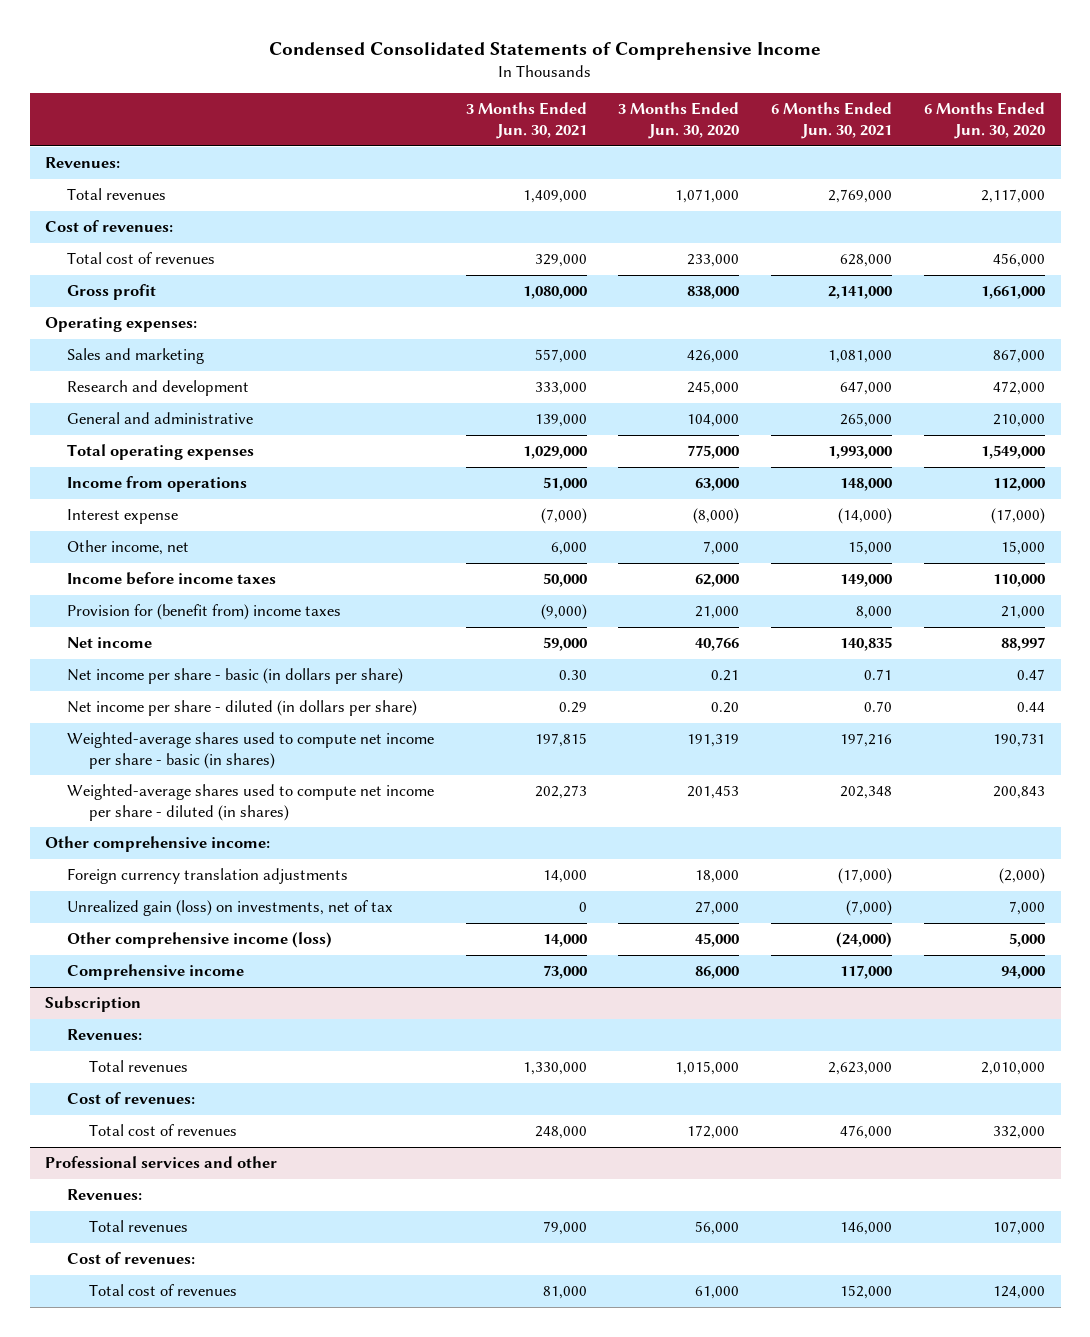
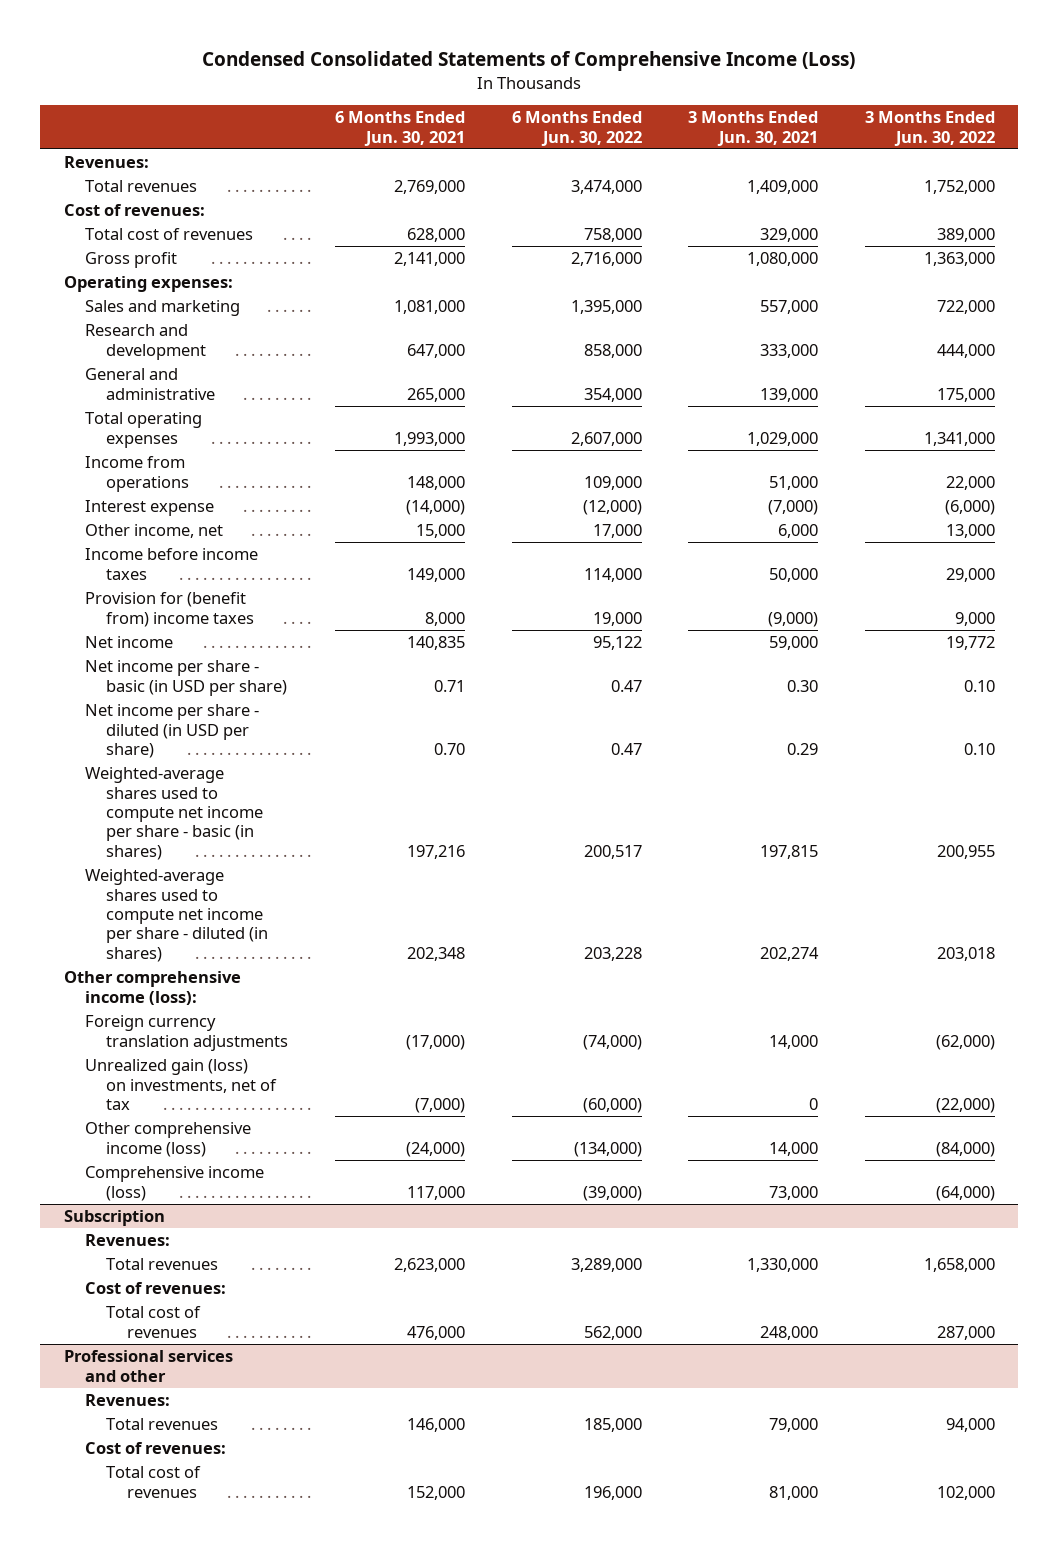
[269,41,822,60] Condensed Consolidated Statements of Comprehensive Income -> [202,51,856,72] Condensed Consolidated Statements of Comprehensive Income (Loss)
[618,102,740,140] 3 Months Ended Jun. 30, 2020 -> none
[923,102,1045,140] 6 Months Ended Jun. 30, 2020 -> none
none -> [511,111,642,146] 6 Months Ended Jun. 30, 2022
none -> [864,111,995,146] 3 Months Ended Jun. 30, 2022
[67,668,404,685] Net income per share - basic (in dollars per share) -> [84,660,288,696] Net income per share - basic (in USD per share)
[67,700,418,717] Net income per share - diluted (in dollars per share) -> [84,704,259,758] Net income per share - diluted (in USD per share)
[534,785,587,800] 202,273 -> [760,946,820,961] 202,274
[45,836,271,853] Other comprehensive income: -> [63,971,241,1005] Other comprehensive income (loss):
[67,964,245,981] Comprehensive income -> [84,1166,264,1201] Comprehensive income (loss)

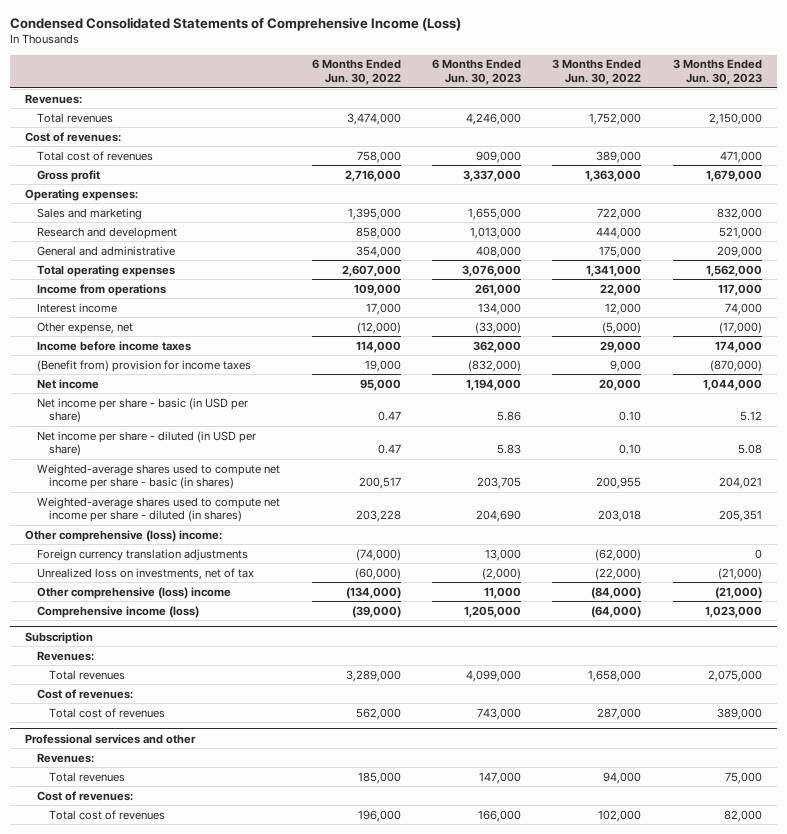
[334,111,465,146] 6 Months Ended Jun. 30, 2021 -> none
[688,111,819,146] 3 Months Ended Jun. 30, 2021 -> none
none -> [432,59,522,85] 6 Months Ended Jun. 30, 2023
none -> [672,59,762,85] 3 Months Ended Jun. 30, 2023
[84,500,214,517] Interest expense -> none
none -> [37,302,118,313] Interest income
[84,524,223,539] Other income, net -> [37,321,134,334] Other expense, net
[592,524,642,539] 17,000 -> [356,321,401,334] (12,000)
[945,524,995,539] 13,000 -> [602,321,642,334] (5,000)
[84,592,255,627] Provision for (benefit from) income taxes -> [37,359,252,372] (Benefit from) provision for income taxes
[592,636,642,651] 95,122 -> [359,378,401,391] 95,000
[945,636,995,651] 19,772 -> [599,378,642,391] 20,000
[63,971,241,1005] Other comprehensive income (loss): -> [25,529,223,542] Other comprehensive (loss) income:
[84,1059,278,1110] Unrealized gain (loss) on investments, net of tax -> [37,567,255,580] Unrealized loss on investments, net of tax
[84,1122,251,1157] Other comprehensive income (loss) -> [37,586,232,599] Other comprehensive (loss) income

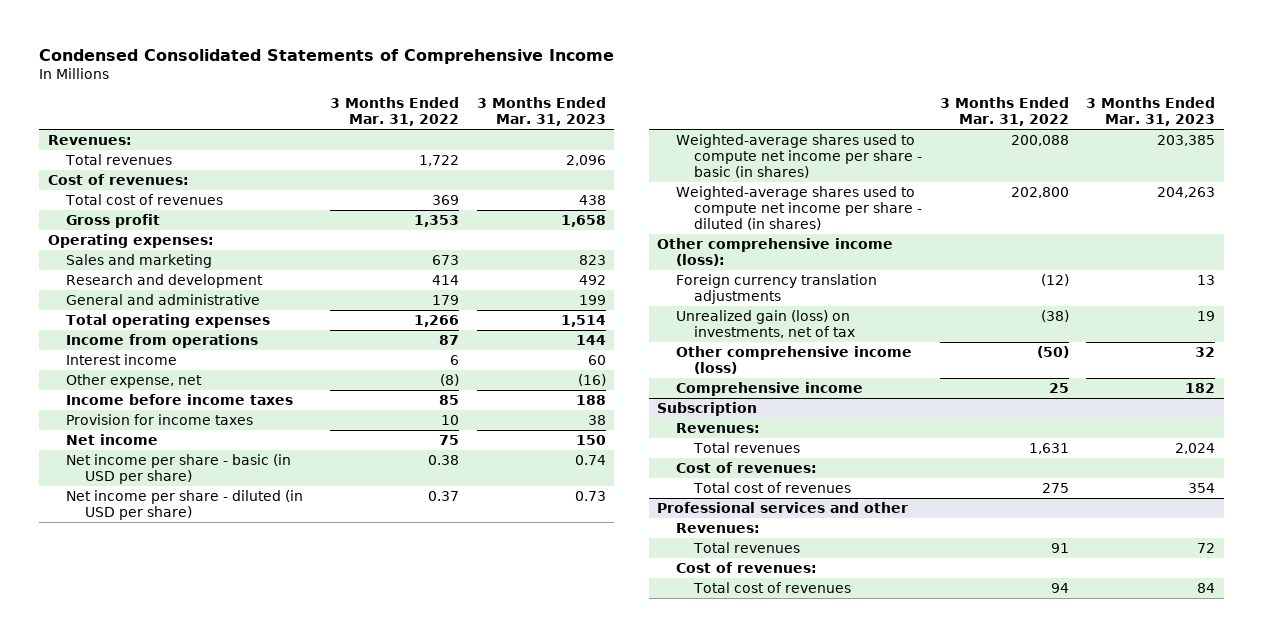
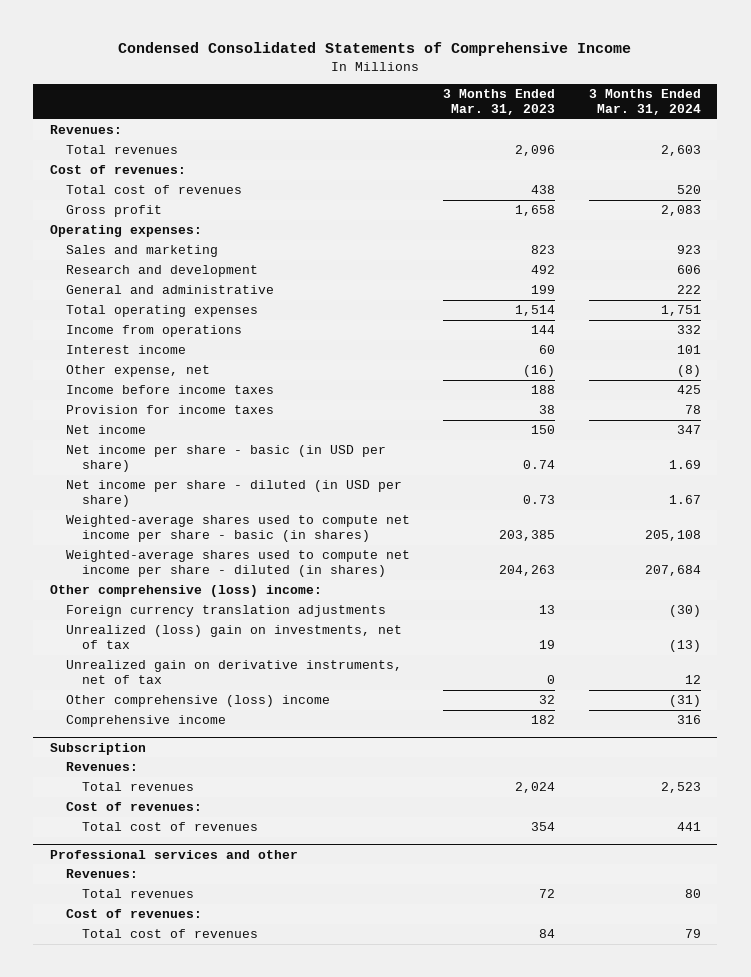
[330,97,460,127] 3 Months Ended Mar. 31, 2022 -> none
none -> [588,88,701,115] 3 Months Ended Mar. 31, 2024
[657,238,894,267] Other comprehensive income (loss): -> [50,585,323,598] Other comprehensive (loss) income:
[675,310,856,339] Unrealized gain (loss) on investments, net of tax -> [65,625,402,650] Unrealized (loss) gain on investments, net of tax
none -> [65,660,402,685] Unrealized gain on derivative instruments, net of tax
[675,346,912,375] Other comprehensive income (loss) -> [65,695,330,708] Other comprehensive (loss) income

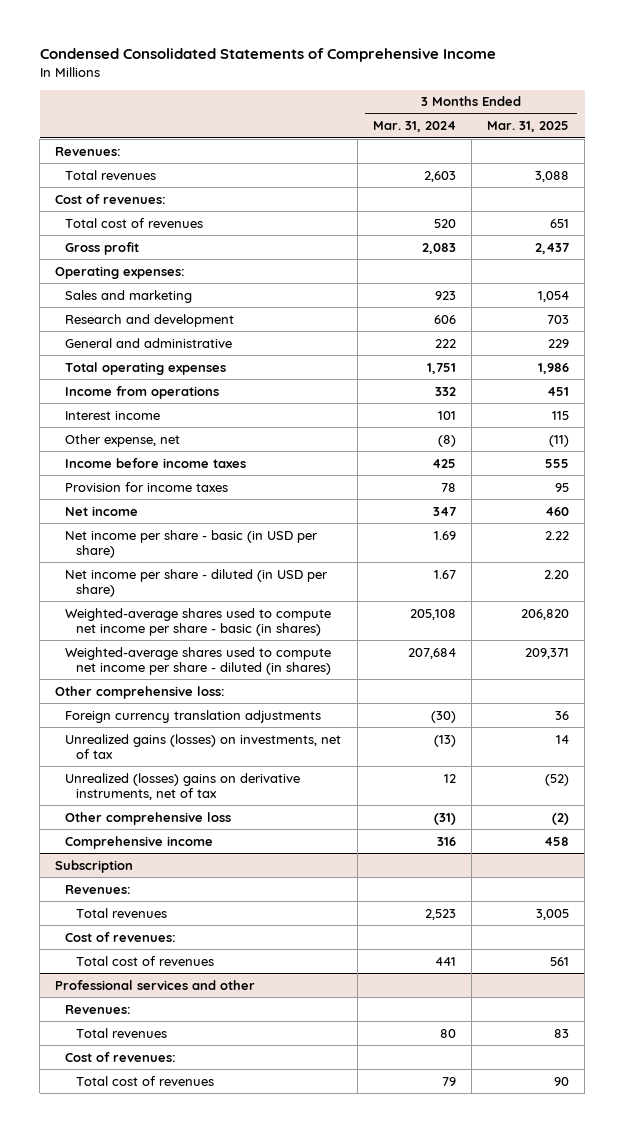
[443,88,556,115] 3 Months Ended Mar. 31, 2023 -> none
none -> [487,121,570,133] Mar. 31, 2025
[50,585,323,598] Other comprehensive (loss) income: -> [55,685,226,699] Other comprehensive loss:
[65,625,402,650] Unrealized (loss) gain on investments, net of tax -> [65,733,342,759] Unrealized gains (losses) on investments, net of tax
[65,660,402,685] Unrealized gain on derivative instruments, net of tax -> [65,772,301,800] Unrealized (losses) gains on derivative instruments, net of tax
[65,695,330,708] Other comprehensive (loss) income -> [65,811,232,825] Other comprehensive loss

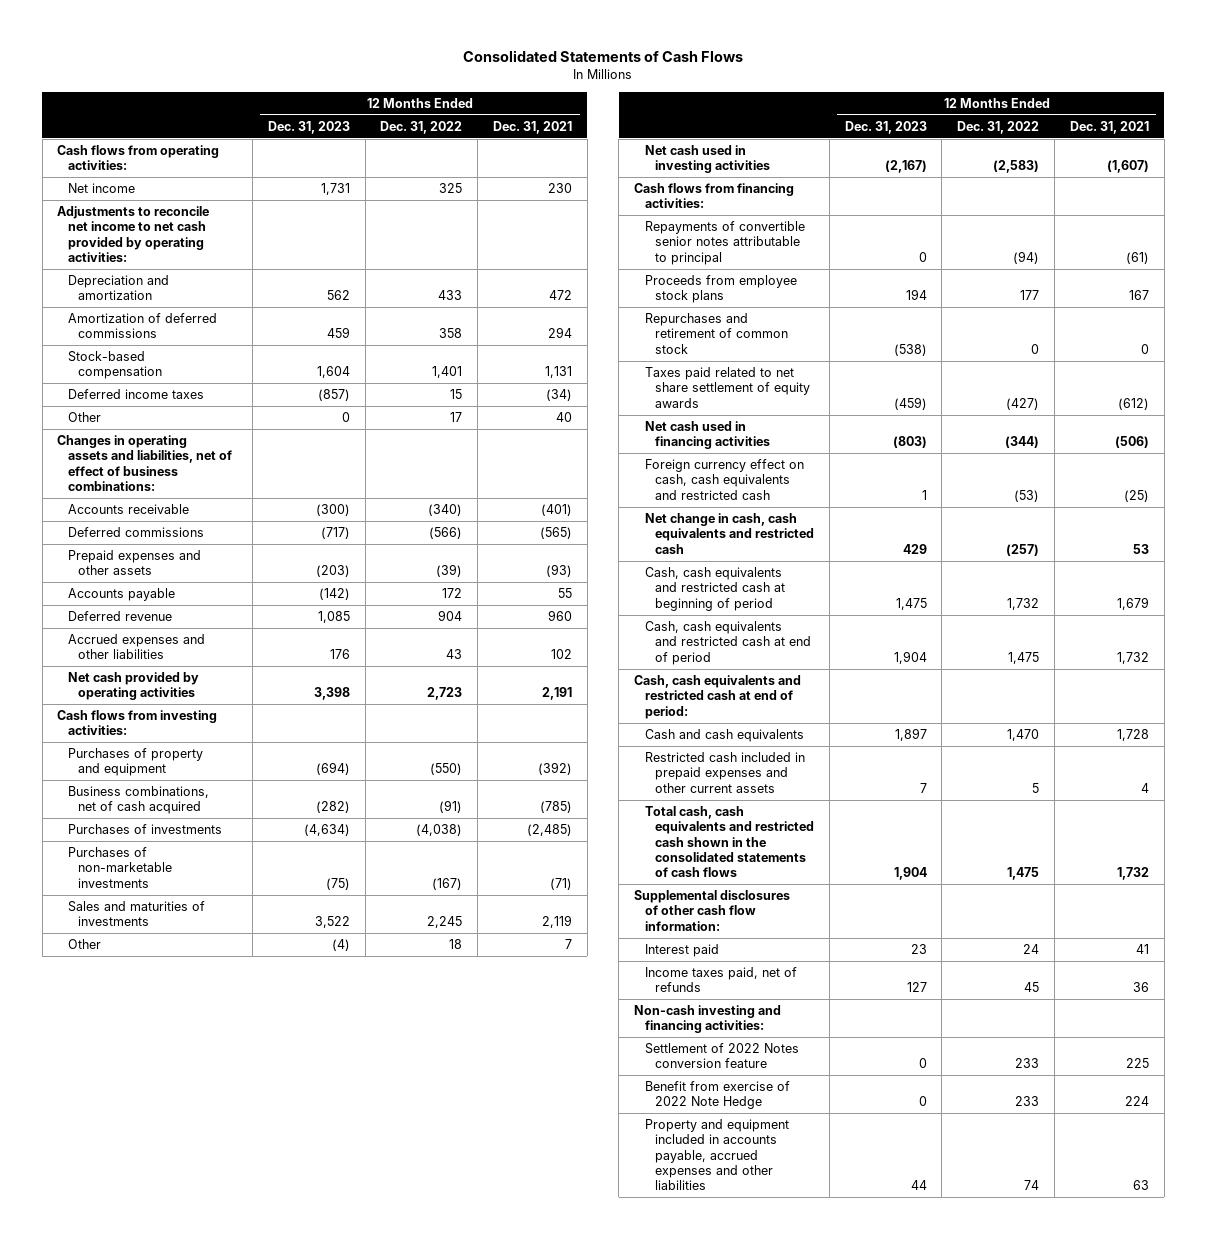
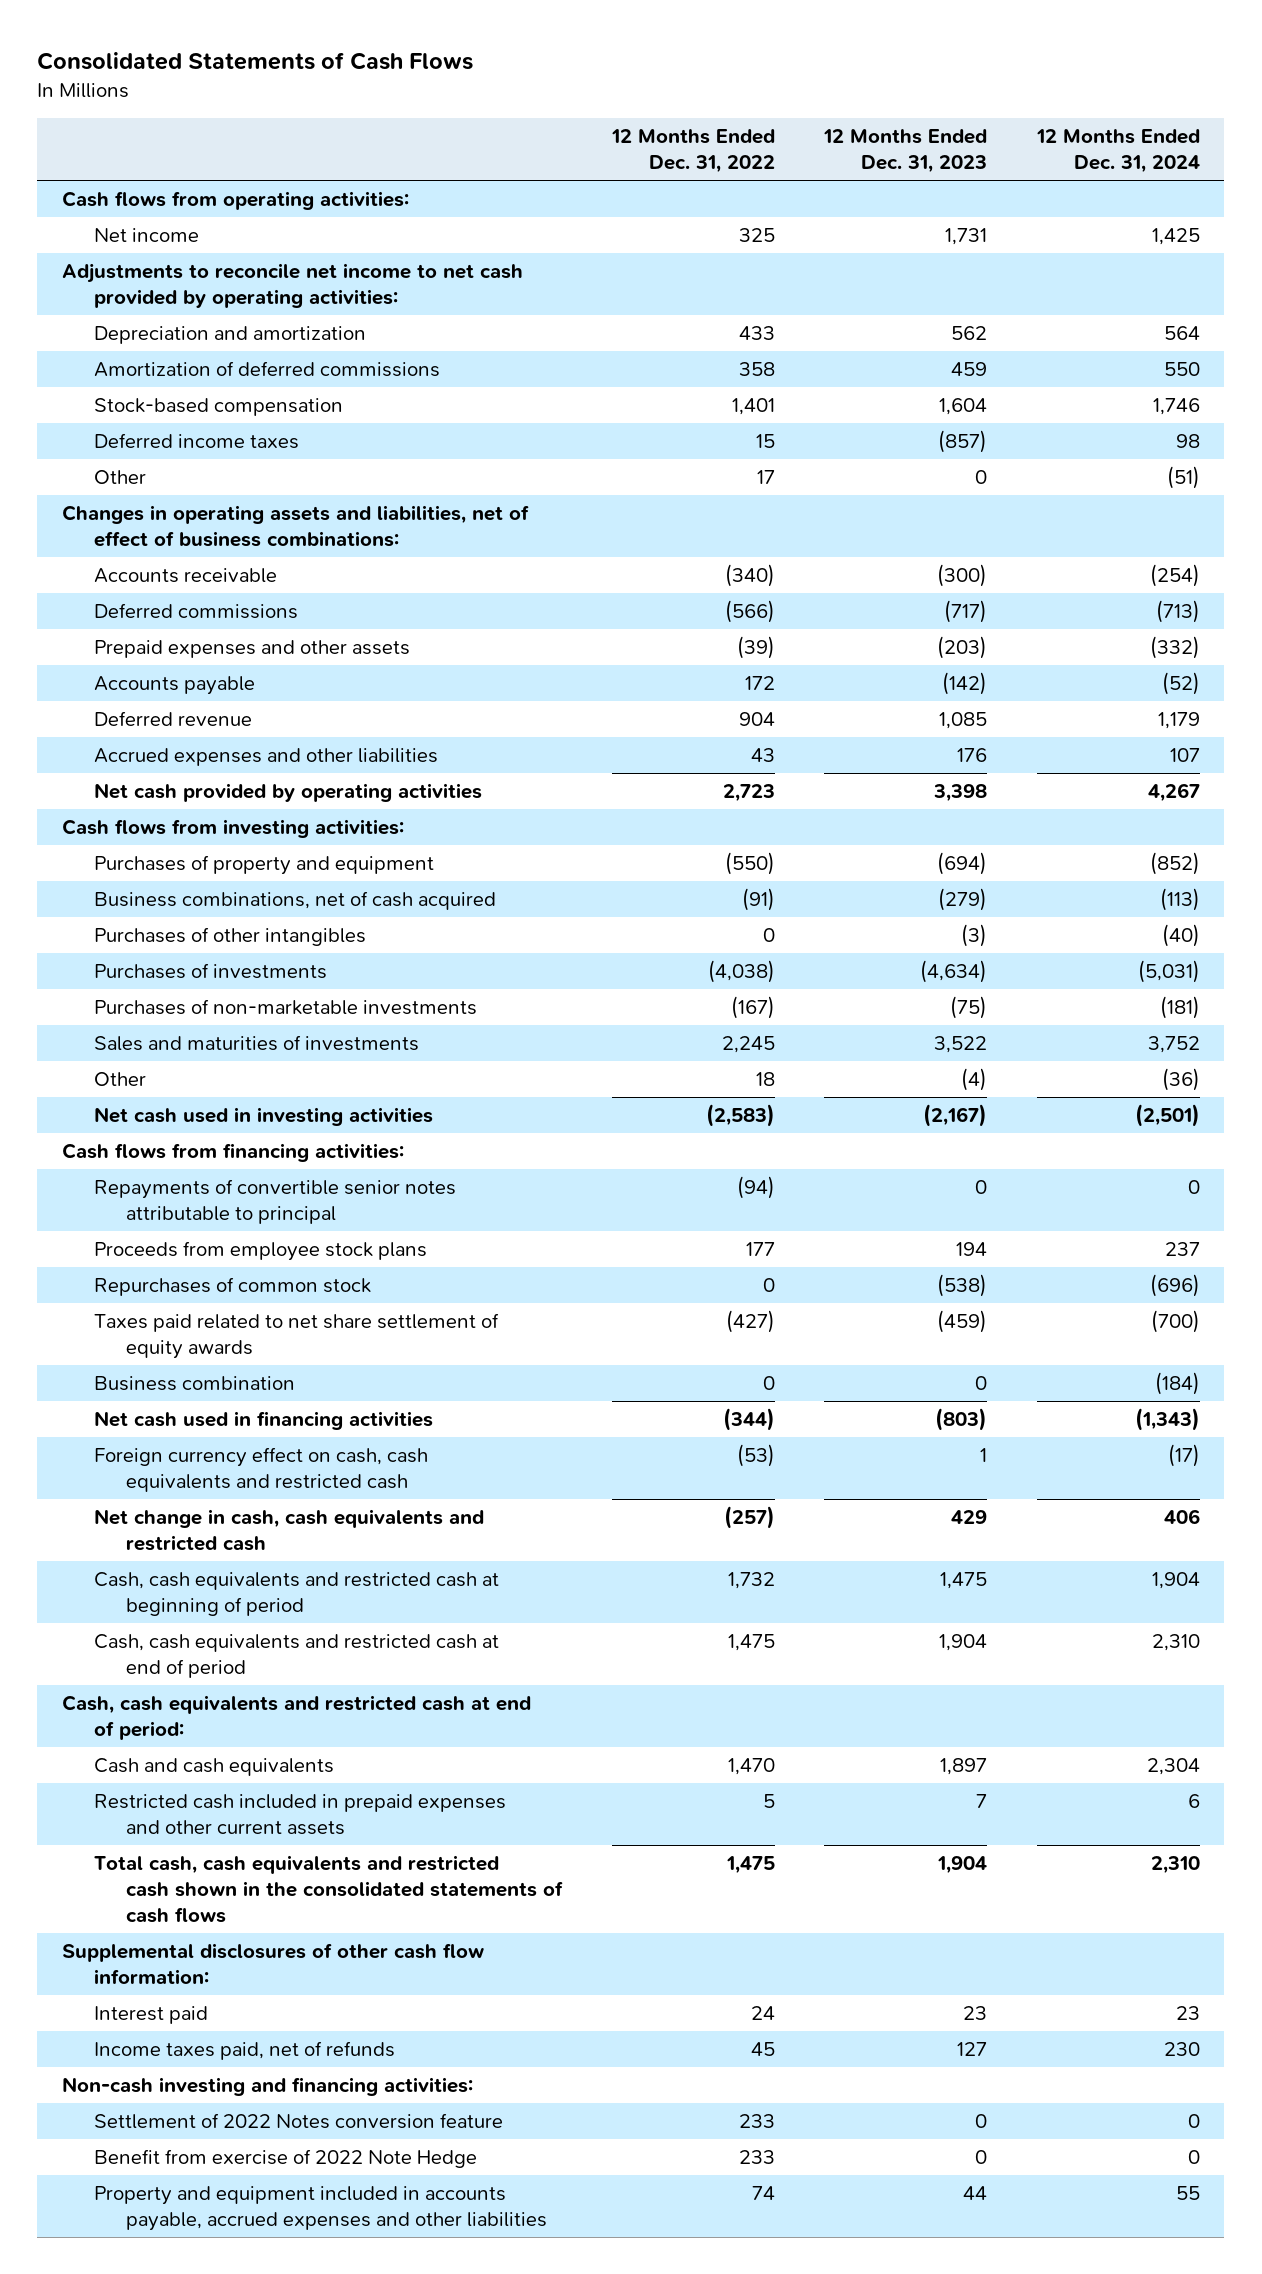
[492,120,572,134] Dec. 31, 2021 -> none
none -> [1035,128,1200,173] 12 Months Ended Dec. 31, 2024
[315,801,350,814] (282) -> [938,888,988,912] (279)
none -> [94,927,367,947] Purchases of other intangibles
[644,313,788,354] Repurchases and retirement of common stock -> [94,1277,372,1297] Repurchases of common stock
none -> [94,1376,296,1392] Business combination

